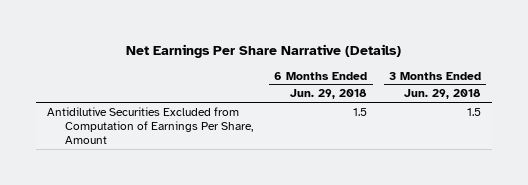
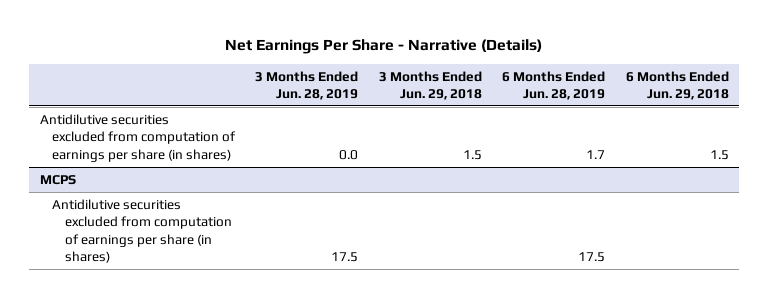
[125,43,401,58] Net Earnings Per Share Narrative (Details) -> [225,39,543,55] Net Earnings Per Share - Narrative (Details)
none -> [255,70,359,100] 3 Months Ended Jun. 28, 2019
none -> [502,70,606,100] 6 Months Ended Jun. 28, 2019
[46,106,253,144] Antidilutive Securities Excluded from Computation of Earnings Per Share, Amount -> [39,113,237,162] Antidilutive securities excluded from computation of earnings per share (in shares)
none -> [39,174,76,185] MCPS
none -> [52,198,232,264] Antidilutive securities excluded from computation of earnings per share (in shares)

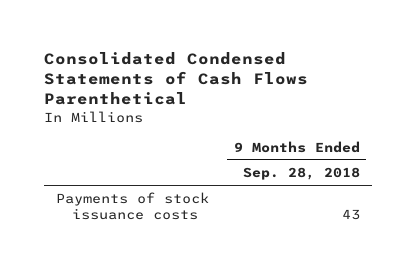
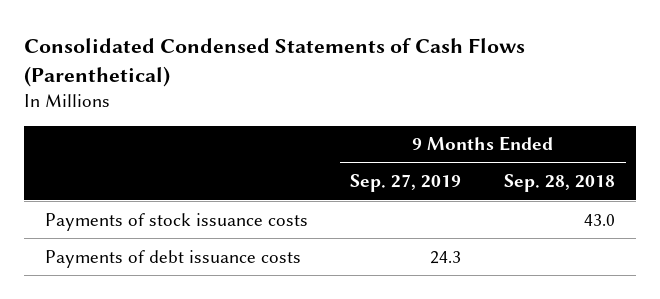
[43,51,308,106] Consolidated Condensed Statements of Cash Flows Parenthetical -> [23,37,525,87] Consolidated Condensed Statements of Cash Flows (Parenthetical)
none -> [350,174,462,193] Sep. 27, 2019
[341,208,360,220] 43 -> [583,213,615,226] 43.0
none -> [44,249,301,268] Payments of debt issuance costs

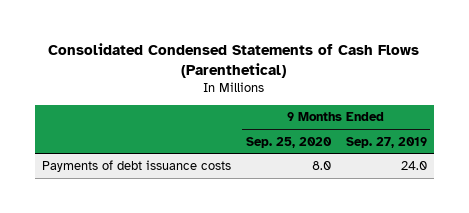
[503,174,615,193] Sep. 28, 2018 -> none
none -> [245,136,332,148] Sep. 25, 2020
[44,212,308,231] Payments of stock issuance costs -> none
[430,250,462,264] 24.3 -> [400,161,427,171] 24.0

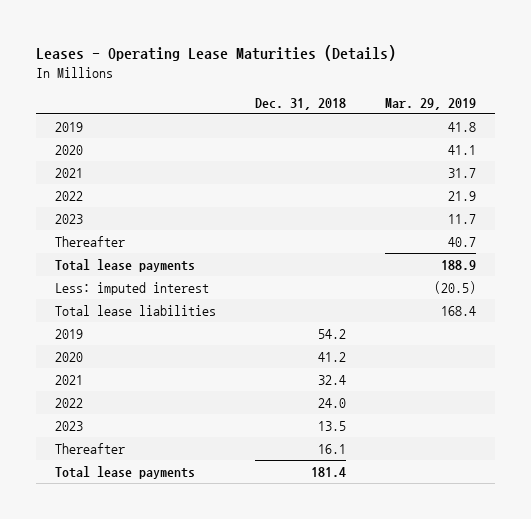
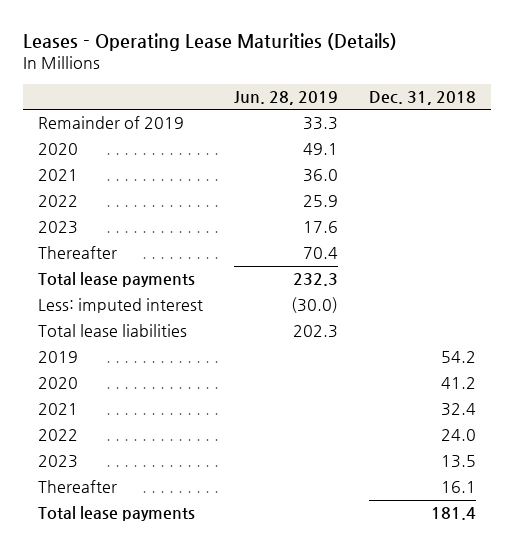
[384,97,476,110] Mar. 29, 2019 -> none
none -> [234,90,339,105] Jun. 28, 2019
[55,122,84,133] 2019 -> [38,116,185,130] Remainder of 2019

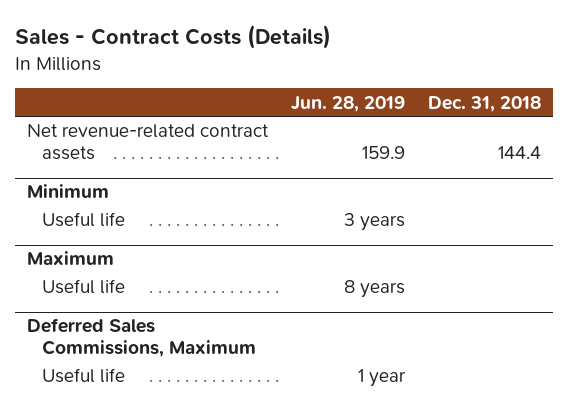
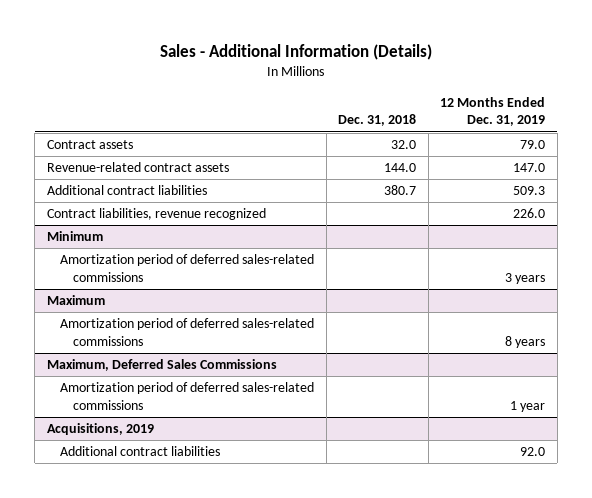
[15,25,332,50] Sales - Contract Costs (Details) -> [159,43,432,60] Sales - Additional Information (Details)
[291,95,406,112] Jun. 28, 2019 -> none
none -> [440,96,546,127] 12 Months Ended Dec. 31, 2019
none -> [46,140,133,150] Contract assets
[26,124,269,161] Net revenue-related contract assets -> [46,162,229,173] Revenue-related contract assets
[498,146,542,160] 144.4 -> [384,163,417,173] 144.0
none -> [46,185,207,196] Additional contract liabilities
none -> [46,208,266,221] Contract liabilities, revenue recognized
[42,212,126,228] Useful life -> [60,254,315,283] Amortization period of deferred sales-related commissions
[42,279,126,295] Useful life -> [60,318,315,347] Amortization period of deferred sales-related commissions
[26,318,257,358] Deferred Sales Commissions, Maximum -> [46,359,277,372] Maximum, Deferred Sales Commissions
[42,368,126,384] Useful life -> [60,382,315,411] Amortization period of deferred sales-related commissions
none -> [46,423,154,436] Acquisitions, 2019
none -> [60,446,221,457] Additional contract liabilities

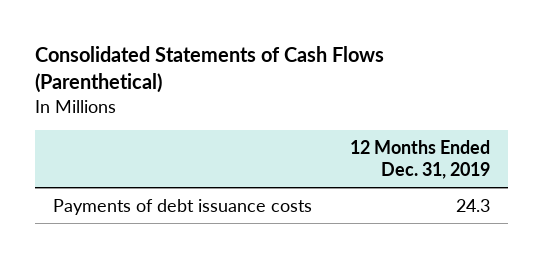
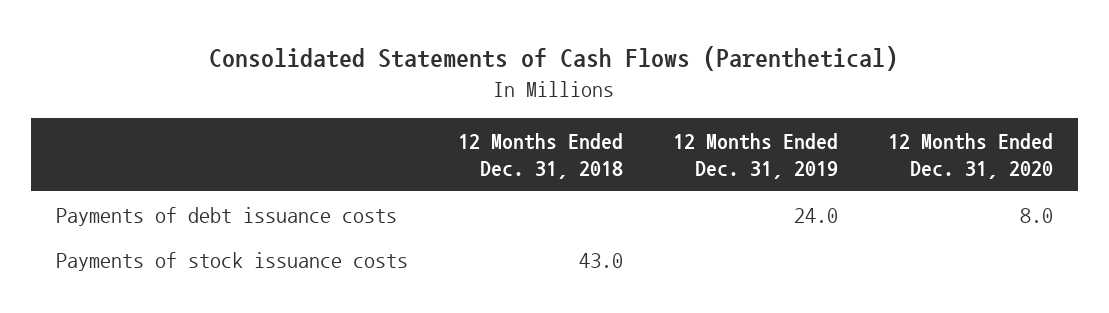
none -> [458,132,624,180] 12 Months Ended Dec. 31, 2018
none -> [887,132,1053,180] 12 Months Ended Dec. 31, 2020
[455,198,490,212] 24.3 -> [793,207,838,223] 24.0
none -> [56,251,409,271] Payments of stock issuance costs

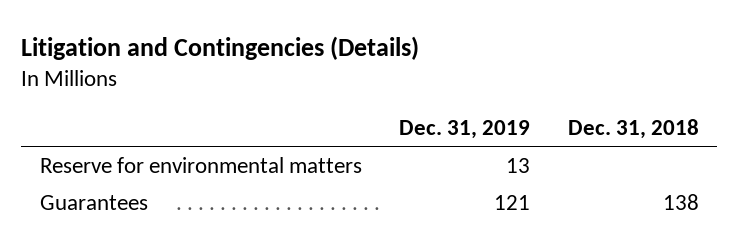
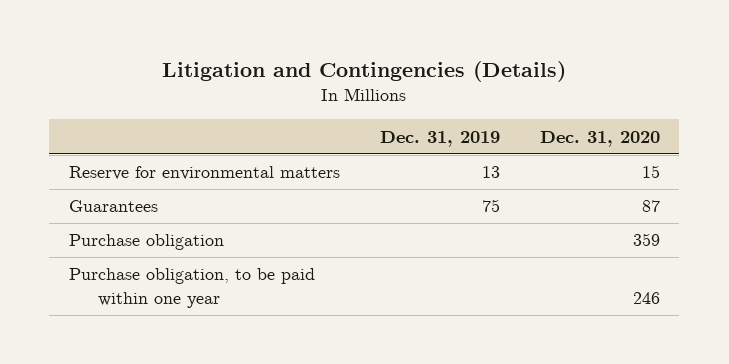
[567,119,699,140] Dec. 31, 2018 -> none
none -> [539,130,660,147] Dec. 31, 2020
[494,194,531,210] 121 -> [481,199,500,213] 75
none -> [69,234,225,251] Purchase obligation
none -> [69,268,316,308] Purchase obligation, to be paid within one year

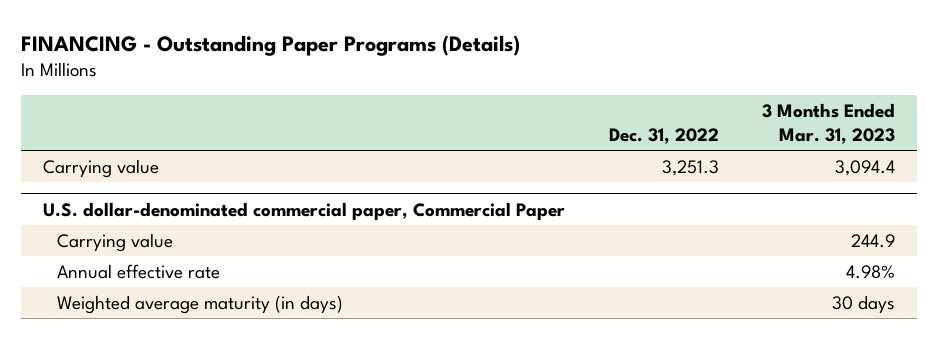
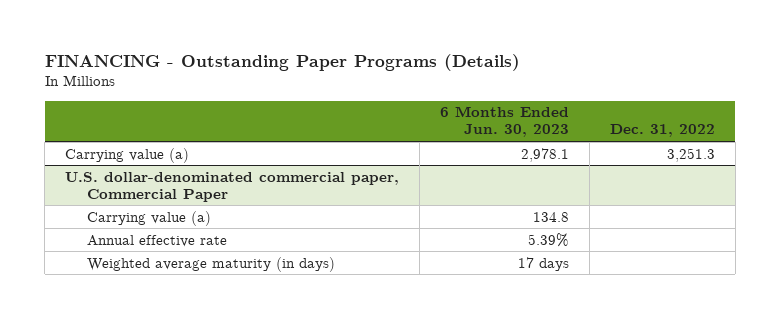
[762,103,896,144] 3 Months Ended Mar. 31, 2023 -> none
none -> [439,106,569,138] 6 Months Ended Jun. 30, 2023
[42,158,159,178] Carrying value -> [65,147,190,163] Carrying value (a)
[57,232,174,252] Carrying value -> [87,210,212,226] Carrying value (a)

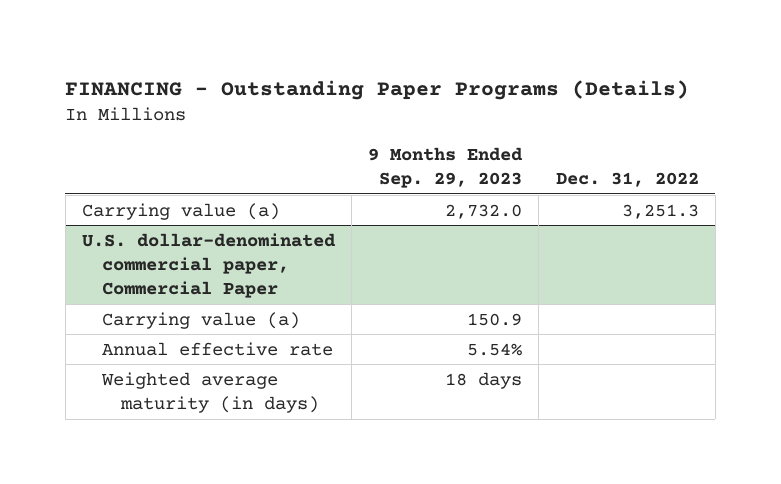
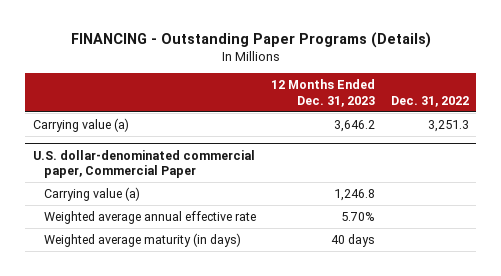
[368,146,524,189] 9 Months Ended Sep. 29, 2023 -> none
none -> [271,79,376,107] 12 Months Ended Dec. 31, 2023
[101,341,333,356] Annual effective rate -> [44,210,257,224] Weighted average annual effective rate

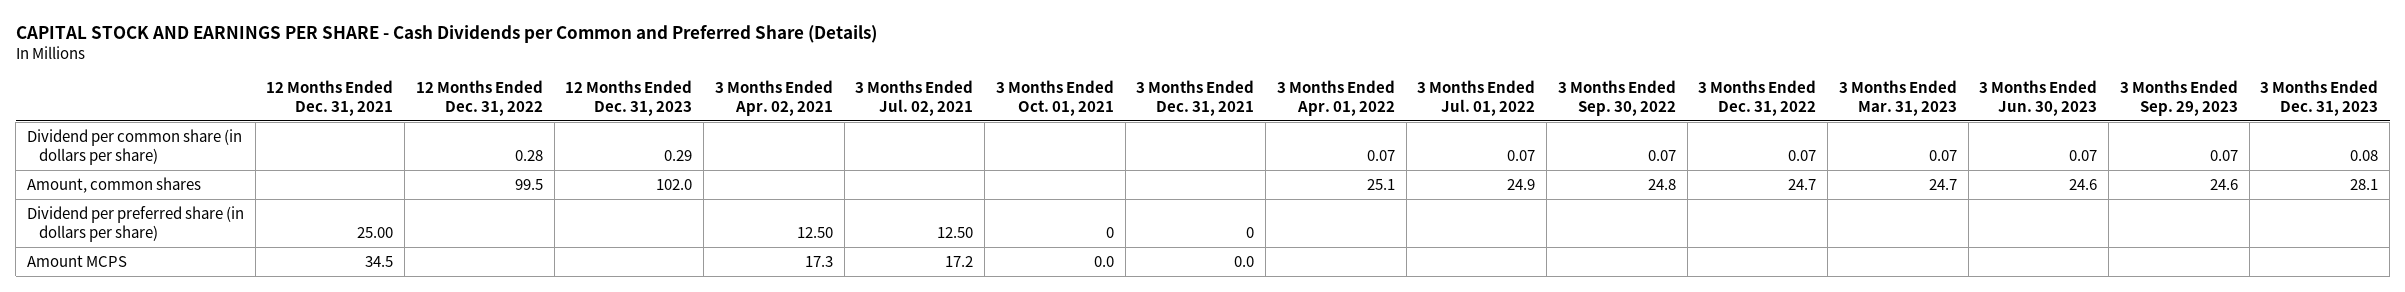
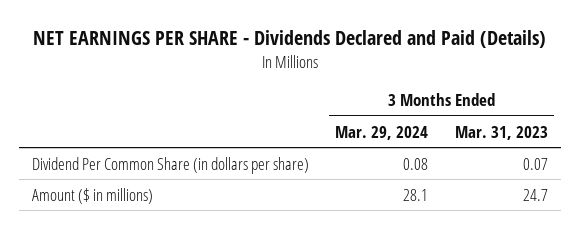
[15,24,877,43] CAPITAL STOCK AND EARNINGS PER SHARE - Cash Dividends per Common and Preferred Share (Details) -> [32,29,546,48] NET EARNINGS PER SHARE - Dividends Declared and Paid (Details)
[266,80,394,116] 12 Months Ended Dec. 31, 2021 -> none
[415,80,543,116] 12 Months Ended Dec. 31, 2022 -> none
[565,80,693,116] 12 Months Ended Dec. 31, 2023 -> none
[714,80,833,116] 3 Months Ended Apr. 02, 2021 -> none
[855,80,974,116] 3 Months Ended Jul. 02, 2021 -> none
[995,80,1114,116] 3 Months Ended Oct. 01, 2021 -> none
[1136,80,1255,116] 3 Months Ended Dec. 31, 2021 -> none
[1276,80,1395,116] 3 Months Ended Apr. 01, 2022 -> none
[1417,80,1536,116] 3 Months Ended Jul. 01, 2022 -> none
[1557,80,1676,116] 3 Months Ended Sep. 30, 2022 -> none
[1698,80,1817,116] 3 Months Ended Dec. 31, 2022 -> none
[1979,80,2098,116] 3 Months Ended Jun. 30, 2023 -> none
[2119,80,2238,116] 3 Months Ended Sep. 29, 2023 -> none
[2260,80,2379,116] 3 Months Ended Dec. 31, 2023 -> none
none -> [335,125,429,140] Mar. 29, 2024
[26,205,244,242] Dividend per preferred share (in dollars per share) -> none
[26,254,127,267] Amount MCPS -> none
[26,128,242,165] Dividend per common share (in dollars per share) -> [31,156,309,174] Dividend Per Common Share (in dollars per share)
[26,176,201,193] Amount, common shares -> [31,187,153,204] Amount ($ in millions)

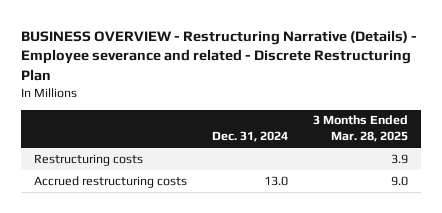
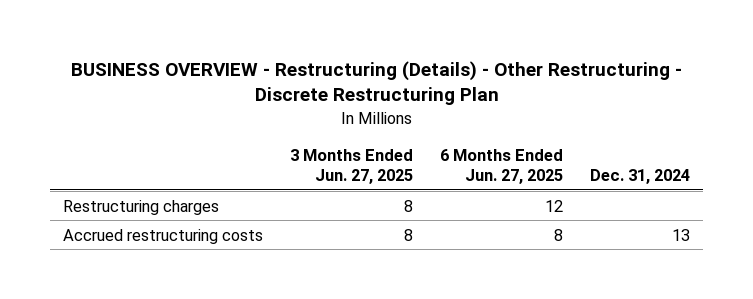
[21,29,418,81] BUSINESS OVERVIEW - Restructuring Narrative (Details) - Employee severance and related - Discrete Restructuring Plan -> [70,60,682,106] BUSINESS OVERVIEW - Restructuring (Details) - Other Restructuring - Discrete Restructuring Plan
[313,115,409,143] 3 Months Ended Mar. 28, 2025 -> none
none -> [290,148,414,185] 3 Months Ended Jun. 27, 2025
none -> [439,148,563,185] 6 Months Ended Jun. 27, 2025
[33,153,143,166] Restructuring costs -> [63,199,220,215] Restructuring charges
[264,175,289,186] 13.0 -> [671,228,690,241] 13

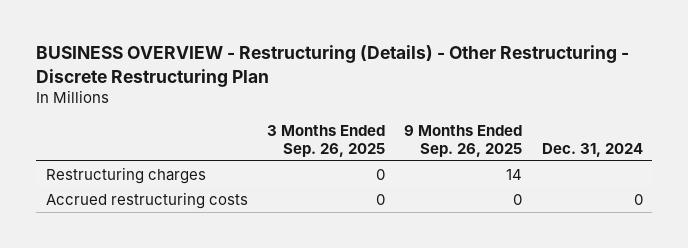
[290,148,414,185] 3 Months Ended Jun. 27, 2025 -> none
[439,148,563,185] 6 Months Ended Jun. 27, 2025 -> none
none -> [266,125,385,157] 3 Months Ended Sep. 26, 2025
none -> [404,125,523,157] 9 Months Ended Sep. 26, 2025
[671,228,690,241] 13 -> [633,193,643,205] 0

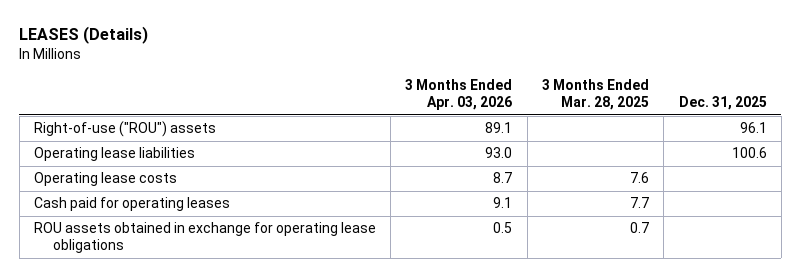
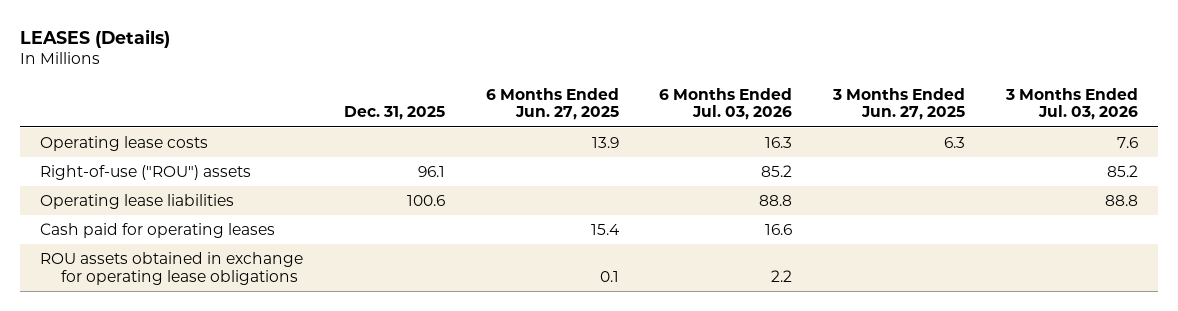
[405,79,513,111] 3 Months Ended Apr. 03, 2026 -> none
[541,79,649,111] 3 Months Ended Mar. 28, 2025 -> none
none -> [485,87,619,121] 6 Months Ended Jun. 27, 2025
none -> [659,87,793,121] 6 Months Ended Jul. 03, 2026
none -> [831,87,965,121] 3 Months Ended Jun. 27, 2025
none -> [1004,87,1138,121] 3 Months Ended Jul. 03, 2026
[33,172,177,187] Operating lease costs -> [40,135,209,151] Operating lease costs

